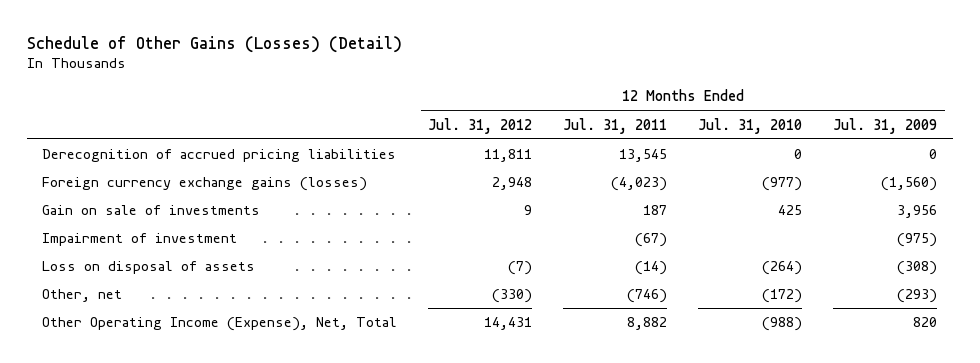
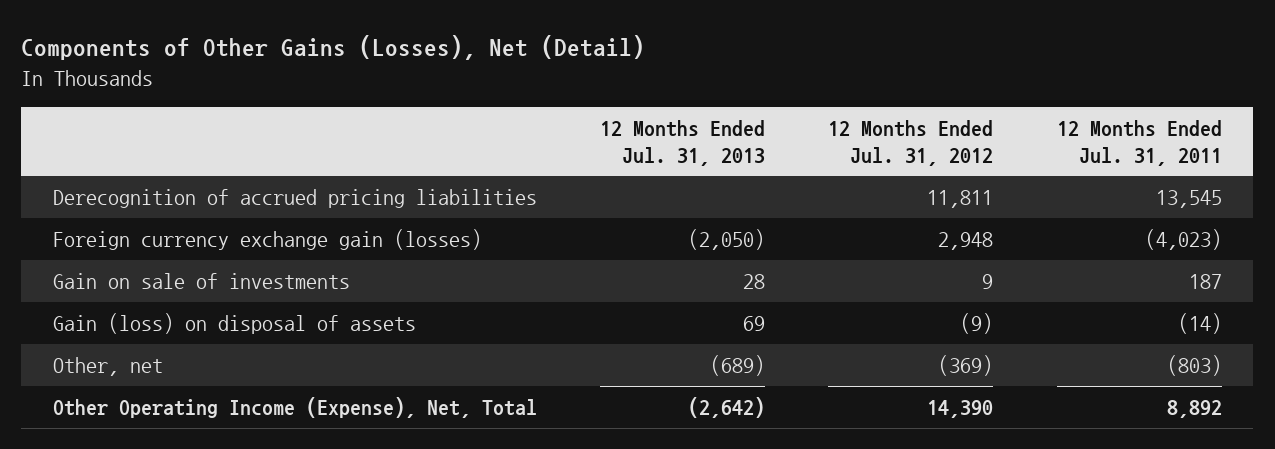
[26,35,402,53] Schedule of Other Gains (Losses) (Detail) -> [21,35,646,61] Components of Other Gains (Losses), Net (Detail)
[698,117,803,134] Jul. 31, 2010 -> none
[833,117,938,134] Jul. 31, 2009 -> none
none -> [600,119,766,166] 12 Months Ended Jul. 31, 2013
[42,176,368,191] Foreign currency exchange gains (losses) -> [53,228,483,250] Foreign currency exchange gain (losses)
[42,232,238,246] Impairment of investment -> none
[42,260,256,274] Loss on disposal of assets -> [53,312,417,334] Gain (loss) on disposal of assets
[508,260,533,275] (7) -> [960,312,994,334] (9)
[492,288,533,303] (330) -> [938,354,994,376] (369)
[627,288,668,303] (746) -> [1166,354,1222,376] (803)
[484,316,533,330] 14,431 -> [927,399,994,418] 14,390
[627,316,668,330] 8,882 -> [1166,399,1222,418] 8,892

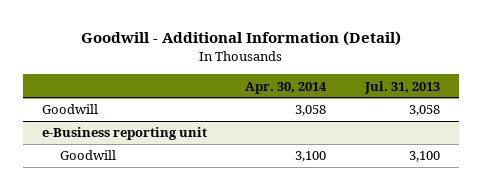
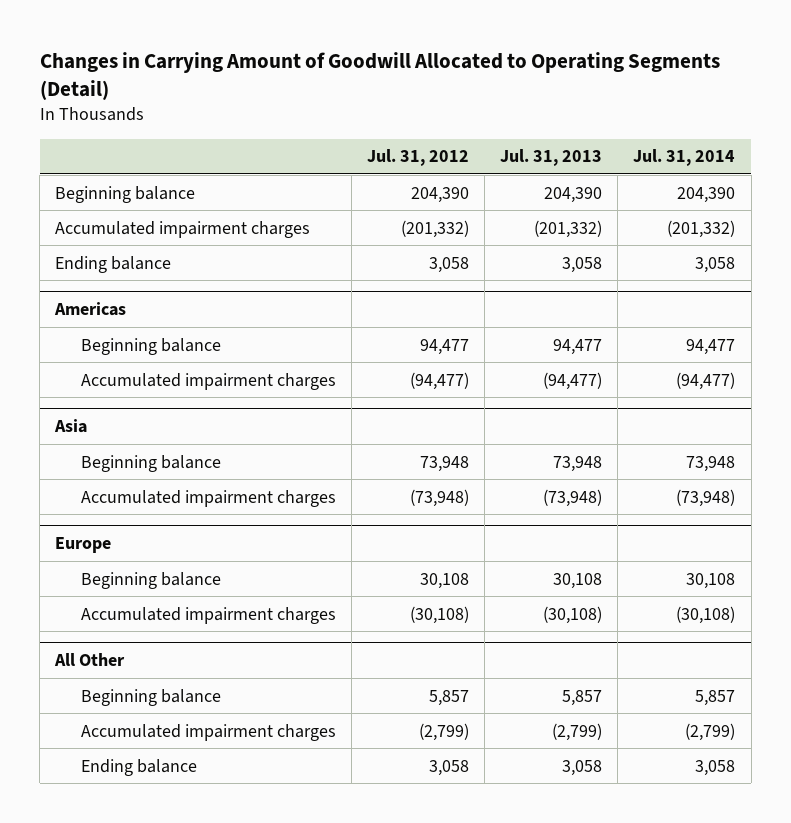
[80,31,401,47] Goodwill - Additional Information (Detail) -> [39,51,720,100] Changes in Carrying Amount of Goodwill Allocated to Operating Segments (Detail)
[245,81,328,94] Apr. 30, 2014 -> none
none -> [367,149,470,167] Jul. 31, 2012
none -> [633,149,736,167] Jul. 31, 2014
[41,127,207,141] e-Business reporting unit -> none
[60,150,117,161] Goodwill -> none
none -> [55,185,196,203] Beginning balance
none -> [55,220,311,238] Accumulated impairment charges
[41,104,98,115] Goodwill -> [55,255,172,273] Ending balance
none -> [54,301,127,316] Americas
none -> [81,337,222,355] Beginning balance
none -> [81,372,337,390] Accumulated impairment charges
none -> [54,418,88,433] Asia
none -> [81,454,222,472] Beginning balance
none -> [81,489,337,507] Accumulated impairment charges
none -> [55,536,112,553] Europe
none -> [81,571,222,589] Beginning balance
none -> [81,606,337,624] Accumulated impairment charges
none -> [54,652,126,666] All Other
none -> [81,688,222,706] Beginning balance
none -> [81,723,337,741] Accumulated impairment charges
none -> [81,758,198,776] Ending balance

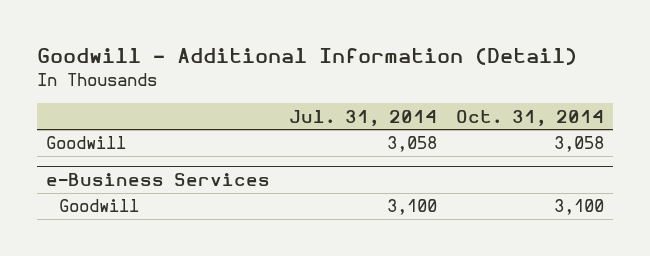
[39,51,720,100] Changes in Carrying Amount of Goodwill Allocated to Operating Segments (Detail) -> [36,48,577,66] Goodwill - Additional Information (Detail)
[367,149,470,167] Jul. 31, 2012 -> none
[500,149,603,167] Jul. 31, 2013 -> none
none -> [455,109,604,126] Oct. 31, 2014
[55,185,196,203] Beginning balance -> none
[55,220,311,238] Accumulated impairment charges -> none
[54,301,127,316] Americas -> none
[81,337,222,355] Beginning balance -> none
[81,372,337,390] Accumulated impairment charges -> none
[54,418,88,433] Asia -> none
[81,454,222,472] Beginning balance -> none
[81,489,337,507] Accumulated impairment charges -> none
[55,536,112,553] Europe -> none
[81,571,222,589] Beginning balance -> none
[81,606,337,624] Accumulated impairment charges -> none
[54,652,126,666] All Other -> none
[81,688,222,706] Beginning balance -> none
[81,723,337,741] Accumulated impairment charges -> none
[81,758,198,776] Ending balance -> none
[55,255,172,273] Ending balance -> [46,136,127,150] Goodwill
none -> [46,173,271,187] e-Business Services
none -> [59,199,140,213] Goodwill

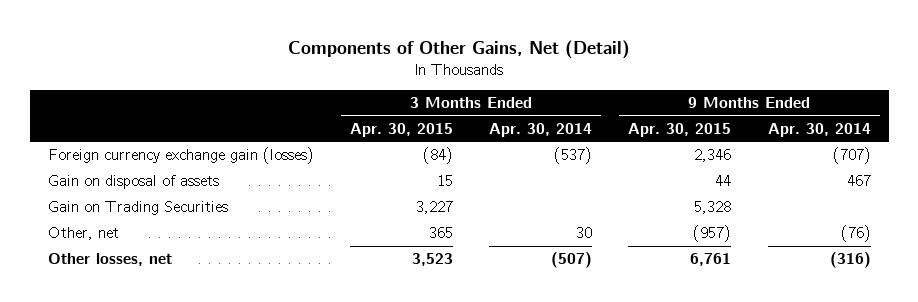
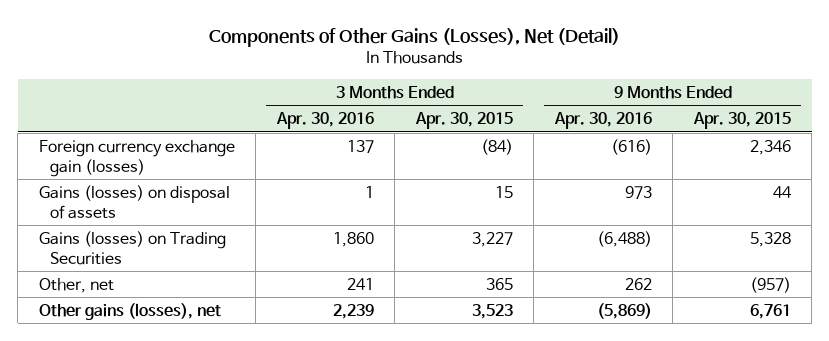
[288,39,631,59] Components of Other Gains, Net (Detail) -> [208,28,620,48] Components of Other Gains (Losses), Net (Detail)
[489,122,593,137] Apr. 30, 2014 -> none
[767,122,871,137] Apr. 30, 2014 -> none
none -> [275,112,374,130] Apr. 30, 2016
none -> [553,112,652,130] Apr. 30, 2016
[47,175,219,190] Gain on disposal of assets -> [38,184,230,219] Gains (losses) on disposal of assets
[47,201,228,216] Gain on Trading Securities -> [38,230,226,265] Gains (losses) on Trading Securities
[47,253,172,267] Other losses, net -> [38,302,221,320] Other gains (losses), net

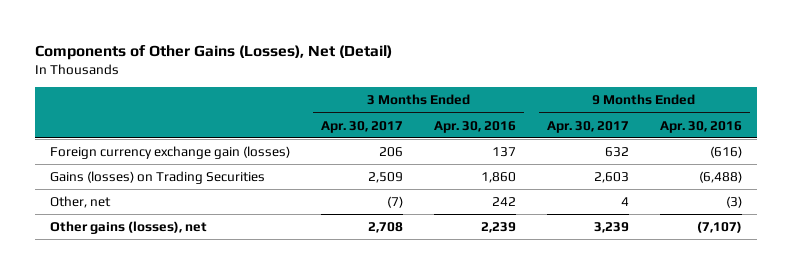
[414,112,513,130] Apr. 30, 2015 -> none
[692,112,791,130] Apr. 30, 2015 -> none
none -> [321,120,404,133] Apr. 30, 2017
none -> [546,120,629,133] Apr. 30, 2017
[38,184,230,219] Gains (losses) on disposal of assets -> none
[346,277,374,290] 241 -> [492,196,517,206] 242
[624,277,652,290] 262 -> [725,195,742,208] (3)
[596,302,652,319] (5,869) -> [696,220,742,233] (7,107)

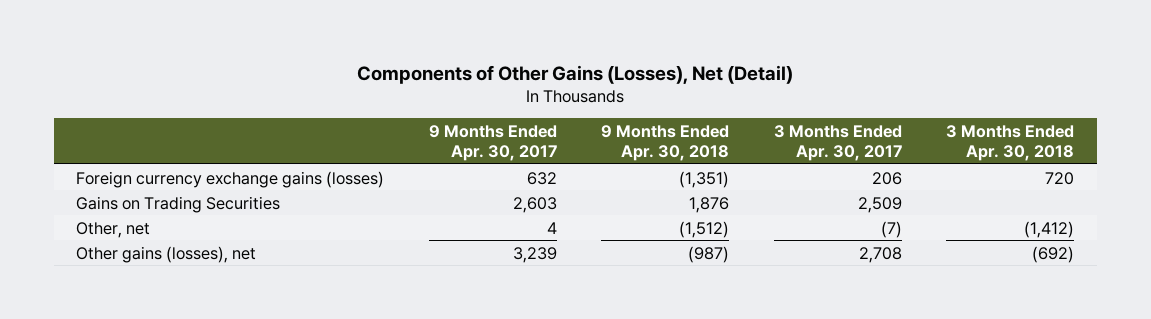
[434,120,517,133] Apr. 30, 2016 -> none
[659,120,742,133] Apr. 30, 2016 -> none
none -> [601,124,730,162] 9 Months Ended Apr. 30, 2018
none -> [946,124,1075,162] 3 Months Ended Apr. 30, 2018
[50,145,291,159] Foreign currency exchange gain (losses) -> [76,170,385,188] Foreign currency exchange gains (losses)
[50,170,266,184] Gains (losses) on Trading Securities -> [76,195,281,213] Gains on Trading Securities

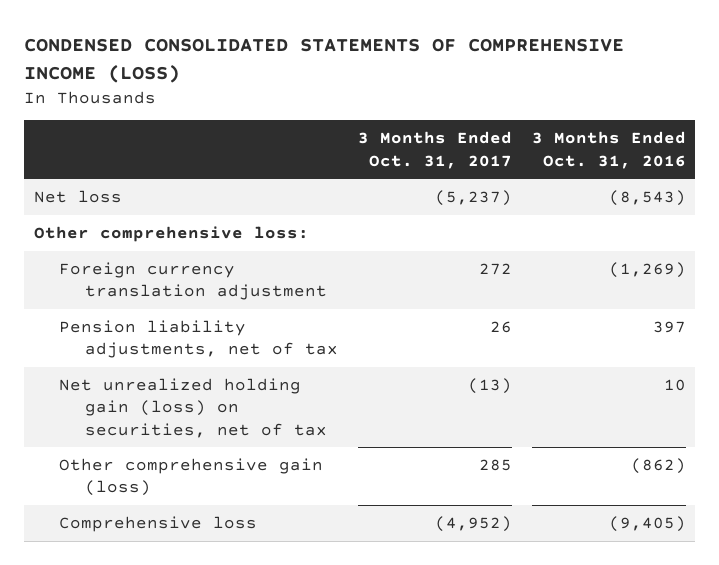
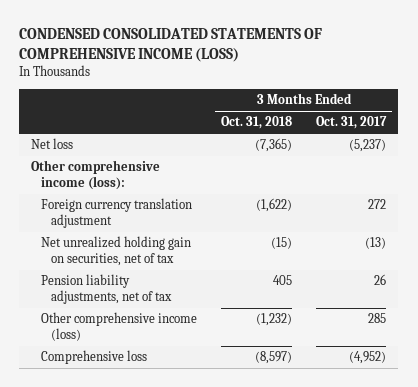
[531,131,686,169] 3 Months Ended Oct. 31, 2016 -> none
none -> [221,116,293,130] Oct. 31, 2018
[33,225,309,242] Other comprehensive loss: -> [31,160,161,191] Other comprehensive income (loss):
none -> [41,236,192,267] Net unrealized holding gain on securities, net of tax
[59,377,328,438] Net unrealized holding gain (loss) on securities, net of tax -> none
[59,457,324,497] Other comprehensive gain (loss) -> [41,312,198,342] Other comprehensive income (loss)

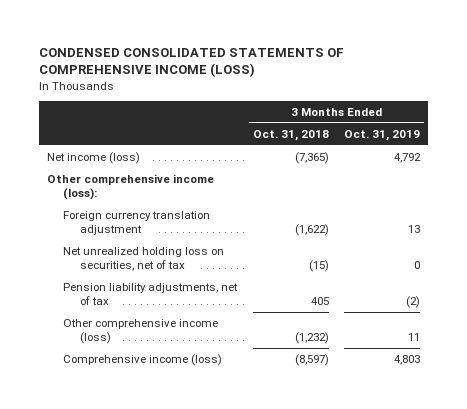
[316,116,388,130] Oct. 31, 2017 -> none
none -> [344,129,421,141] Oct. 31, 2019
[31,138,74,150] Net loss -> [46,151,140,164] Net income (loss)
[41,236,192,267] Net unrealized holding gain on securities, net of tax -> [63,246,225,272] Net unrealized holding loss on securities, net of tax
[41,350,148,365] Comprehensive loss -> [63,353,223,366] Comprehensive income (loss)

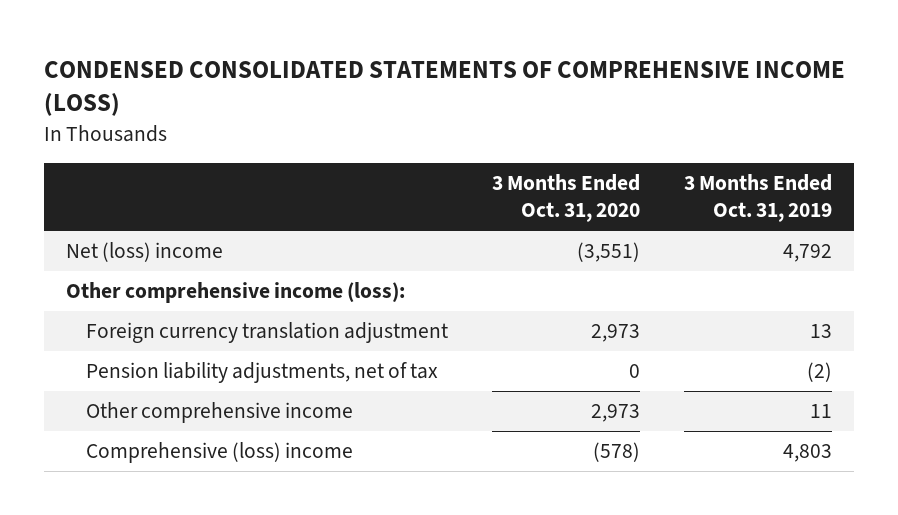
[252,129,329,141] Oct. 31, 2018 -> none
none -> [491,173,640,223] 3 Months Ended Oct. 31, 2020
[46,151,140,164] Net income (loss) -> [66,242,224,263] Net (loss) income
[63,246,225,272] Net unrealized holding loss on securities, net of tax -> none
[63,318,219,345] Other comprehensive income (loss) -> [85,402,353,424] Other comprehensive income
[63,353,223,366] Comprehensive income (loss) -> [85,442,353,464] Comprehensive (loss) income

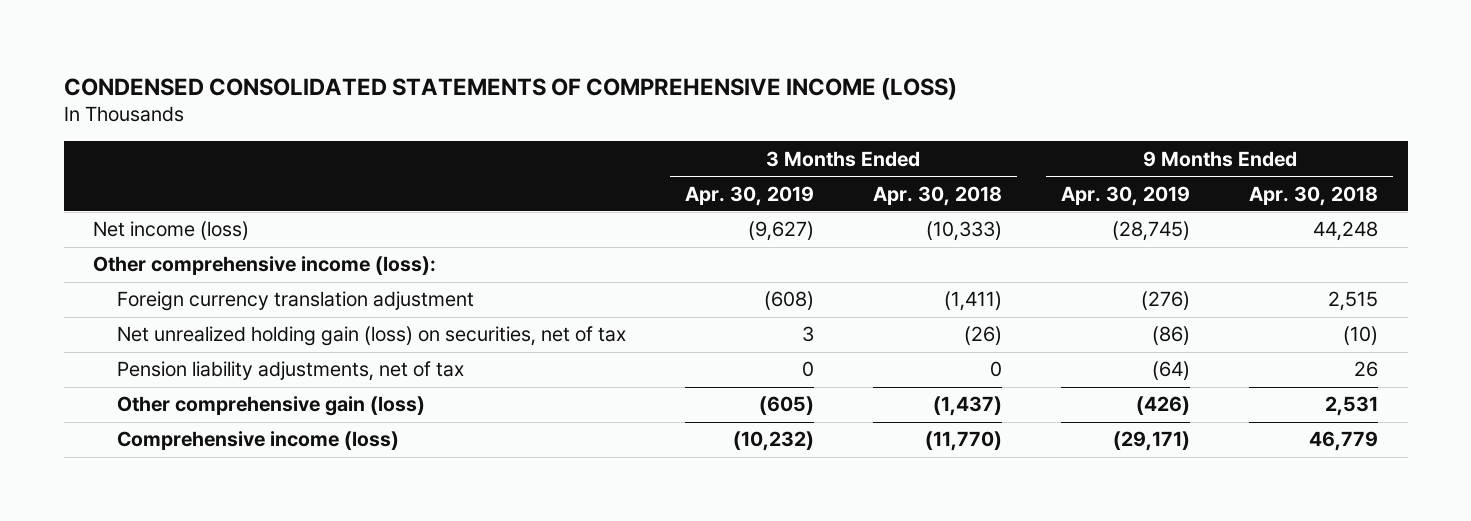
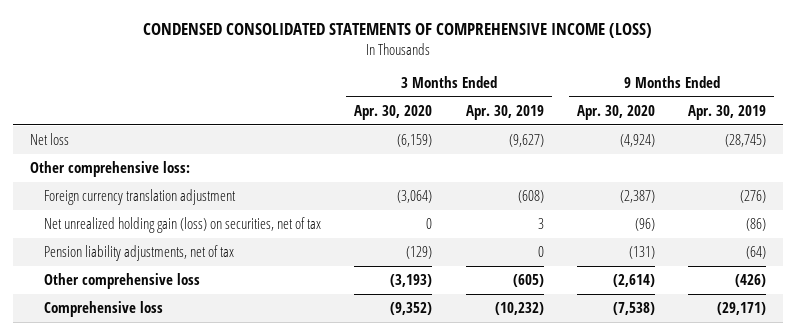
[872,185,1002,206] Apr. 30, 2018 -> none
[1249,185,1379,206] Apr. 30, 2018 -> none
none -> [354,105,433,121] Apr. 30, 2020
none -> [576,105,655,121] Apr. 30, 2020
[93,221,250,241] Net income (loss) -> [29,133,69,146] Net loss
[93,256,437,276] Other comprehensive income (loss): -> [29,161,190,178] Other comprehensive loss:
[116,396,425,417] Other comprehensive gain (loss) -> [44,273,201,290] Other comprehensive loss
[116,431,399,451] Comprehensive income (loss) -> [44,301,164,318] Comprehensive loss

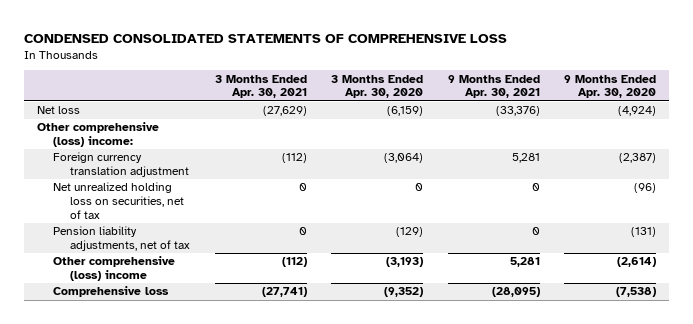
[143,23,653,39] CONDENSED CONSOLIDATED STATEMENTS OF COMPREHENSIVE INCOME (LOSS) -> [24,33,508,43] CONDENSED CONSOLIDATED STATEMENTS OF COMPREHENSIVE LOSS
[465,105,544,121] Apr. 30, 2019 -> none
[688,105,767,121] Apr. 30, 2019 -> none
none -> [214,74,307,99] 3 Months Ended Apr. 30, 2021
none -> [447,74,540,99] 9 Months Ended Apr. 30, 2021
[29,161,190,178] Other comprehensive loss: -> [36,122,159,148] Other comprehensive (loss) income:
[44,217,322,234] Net unrealized holding gain (loss) on securities, net of tax -> [53,182,185,219] Net unrealized holding loss on securities, net of tax
[44,273,201,290] Other comprehensive loss -> [53,256,176,282] Other comprehensive (loss) income

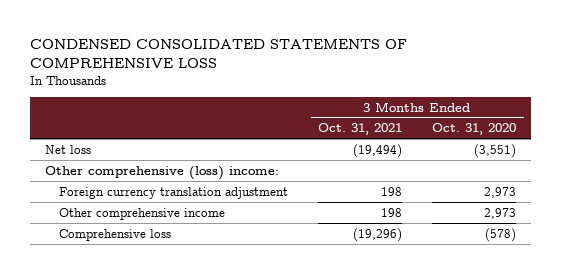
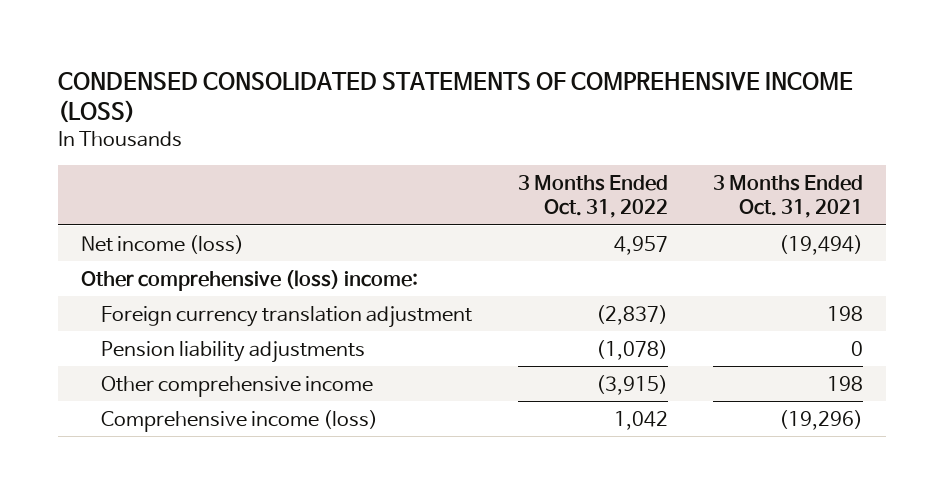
[29,38,407,68] CONDENSED CONSOLIDATED STATEMENTS OF COMPREHENSIVE LOSS -> [58,71,854,124] CONDENSED CONSOLIDATED STATEMENTS OF COMPREHENSIVE INCOME (LOSS)
[432,123,517,136] Oct. 31, 2020 -> none
none -> [517,174,668,218] 3 Months Ended Oct. 31, 2022
[44,144,91,154] Net loss -> [81,234,245,254] Net income (loss)
none -> [100,340,365,363] Pension liability adjustments
[58,228,171,241] Comprehensive loss -> [100,409,378,432] Comprehensive income (loss)

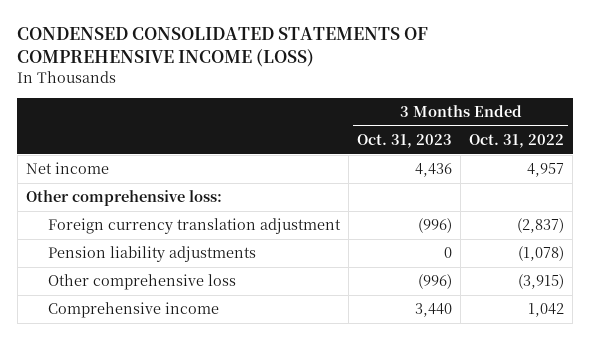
[713,174,864,218] 3 Months Ended Oct. 31, 2021 -> none
none -> [356,134,452,149] Oct. 31, 2023
[81,234,245,254] Net income (loss) -> [25,162,109,175] Net income
[81,269,419,291] Other comprehensive (loss) income: -> [25,190,222,207] Other comprehensive loss:
[100,375,373,397] Other comprehensive income -> [47,274,236,291] Other comprehensive loss
[100,409,378,432] Comprehensive income (loss) -> [47,302,219,319] Comprehensive income

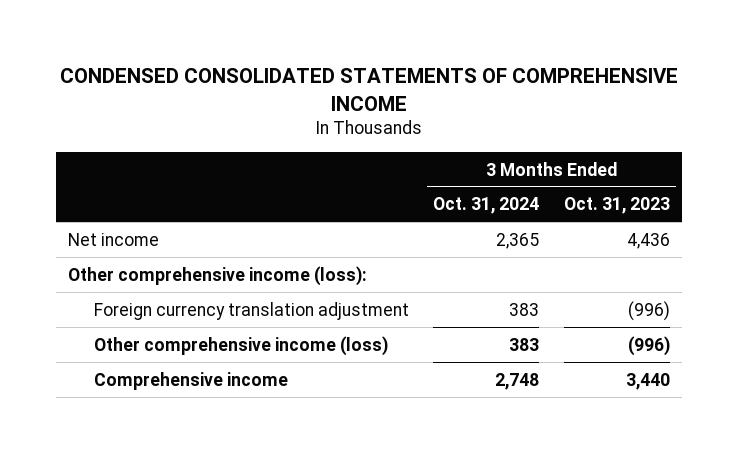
[17,27,429,68] CONDENSED CONSOLIDATED STATEMENTS OF COMPREHENSIVE INCOME (LOSS) -> [59,68,678,111] CONDENSED CONSOLIDATED STATEMENTS OF COMPREHENSIVE INCOME
[469,134,565,149] Oct. 31, 2022 -> none
none -> [433,197,540,215] Oct. 31, 2024
[25,190,222,207] Other comprehensive loss: -> [67,265,367,286] Other comprehensive income (loss):
[47,246,256,263] Pension liability adjustments -> none
[47,274,236,291] Other comprehensive loss -> [93,335,388,356] Other comprehensive income (loss)

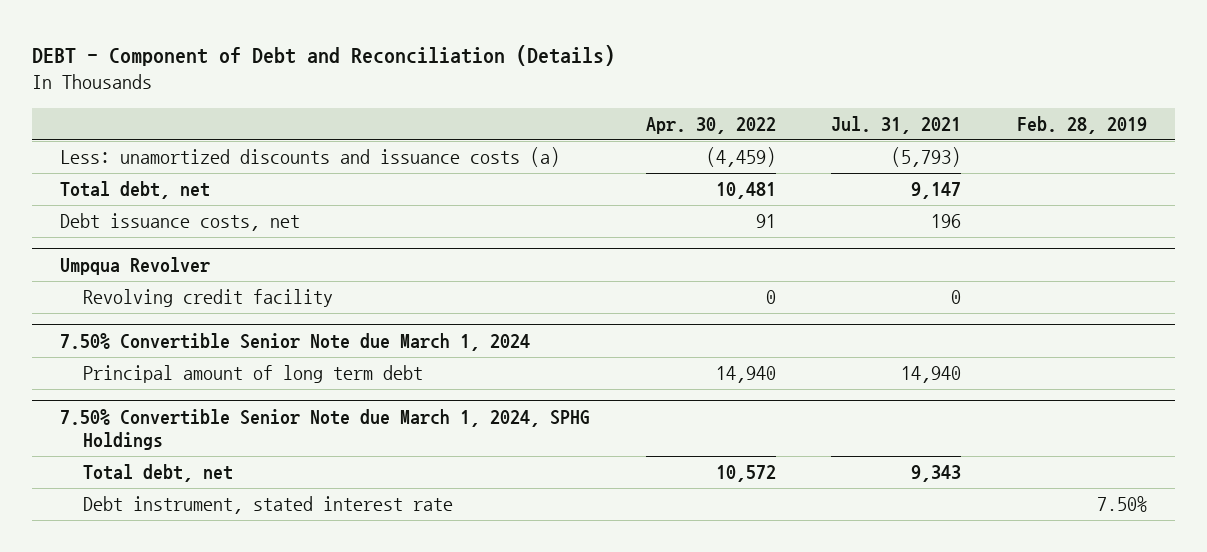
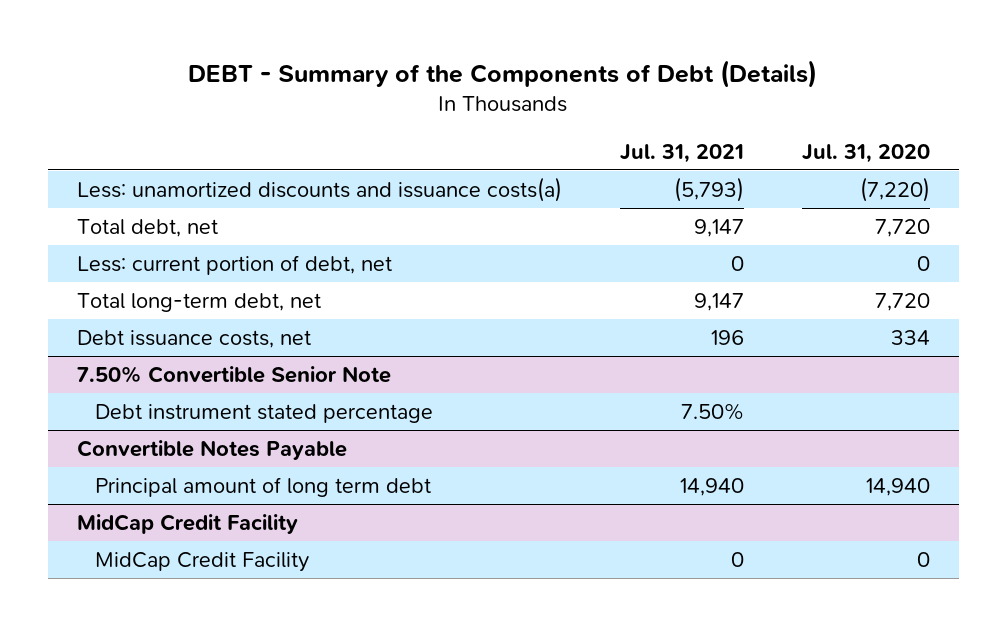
[32,45,616,67] DEBT - Component of Debt and Reconciliation (Details) -> [188,59,818,88] DEBT - Summary of the Components of Debt (Details)
[645,116,776,134] Apr. 30, 2022 -> none
[1016,115,1147,134] Feb. 28, 2019 -> none
none -> [801,143,930,163] Jul. 31, 2020
[59,147,560,168] Less: unamortized discounts and issuance costs (a) -> [77,176,563,202] Less: unamortized discounts and issuance costs(a)
none -> [77,254,393,275] Less: current portion of debt, net
none -> [77,292,322,312] Total long-term debt, net
[59,256,210,275] Umpqua Revolver -> none
[83,289,334,308] Revolving credit facility -> none
none -> [77,365,392,383] 7.50% Convertible Senior Note
none -> [95,403,434,423] Debt instrument stated percentage
[59,332,530,351] 7.50% Convertible Senior Note due March 1, 2024 -> [77,439,348,460] Convertible Notes Payable
[59,408,590,451] 7.50% Convertible Senior Note due March 1, 2024, SPHG Holdings -> none
[83,464,234,483] Total debt, net -> none
[83,496,454,515] Debt instrument, stated interest rate -> none
none -> [77,513,299,534] MidCap Credit Facility
none -> [95,551,310,572] MidCap Credit Facility

